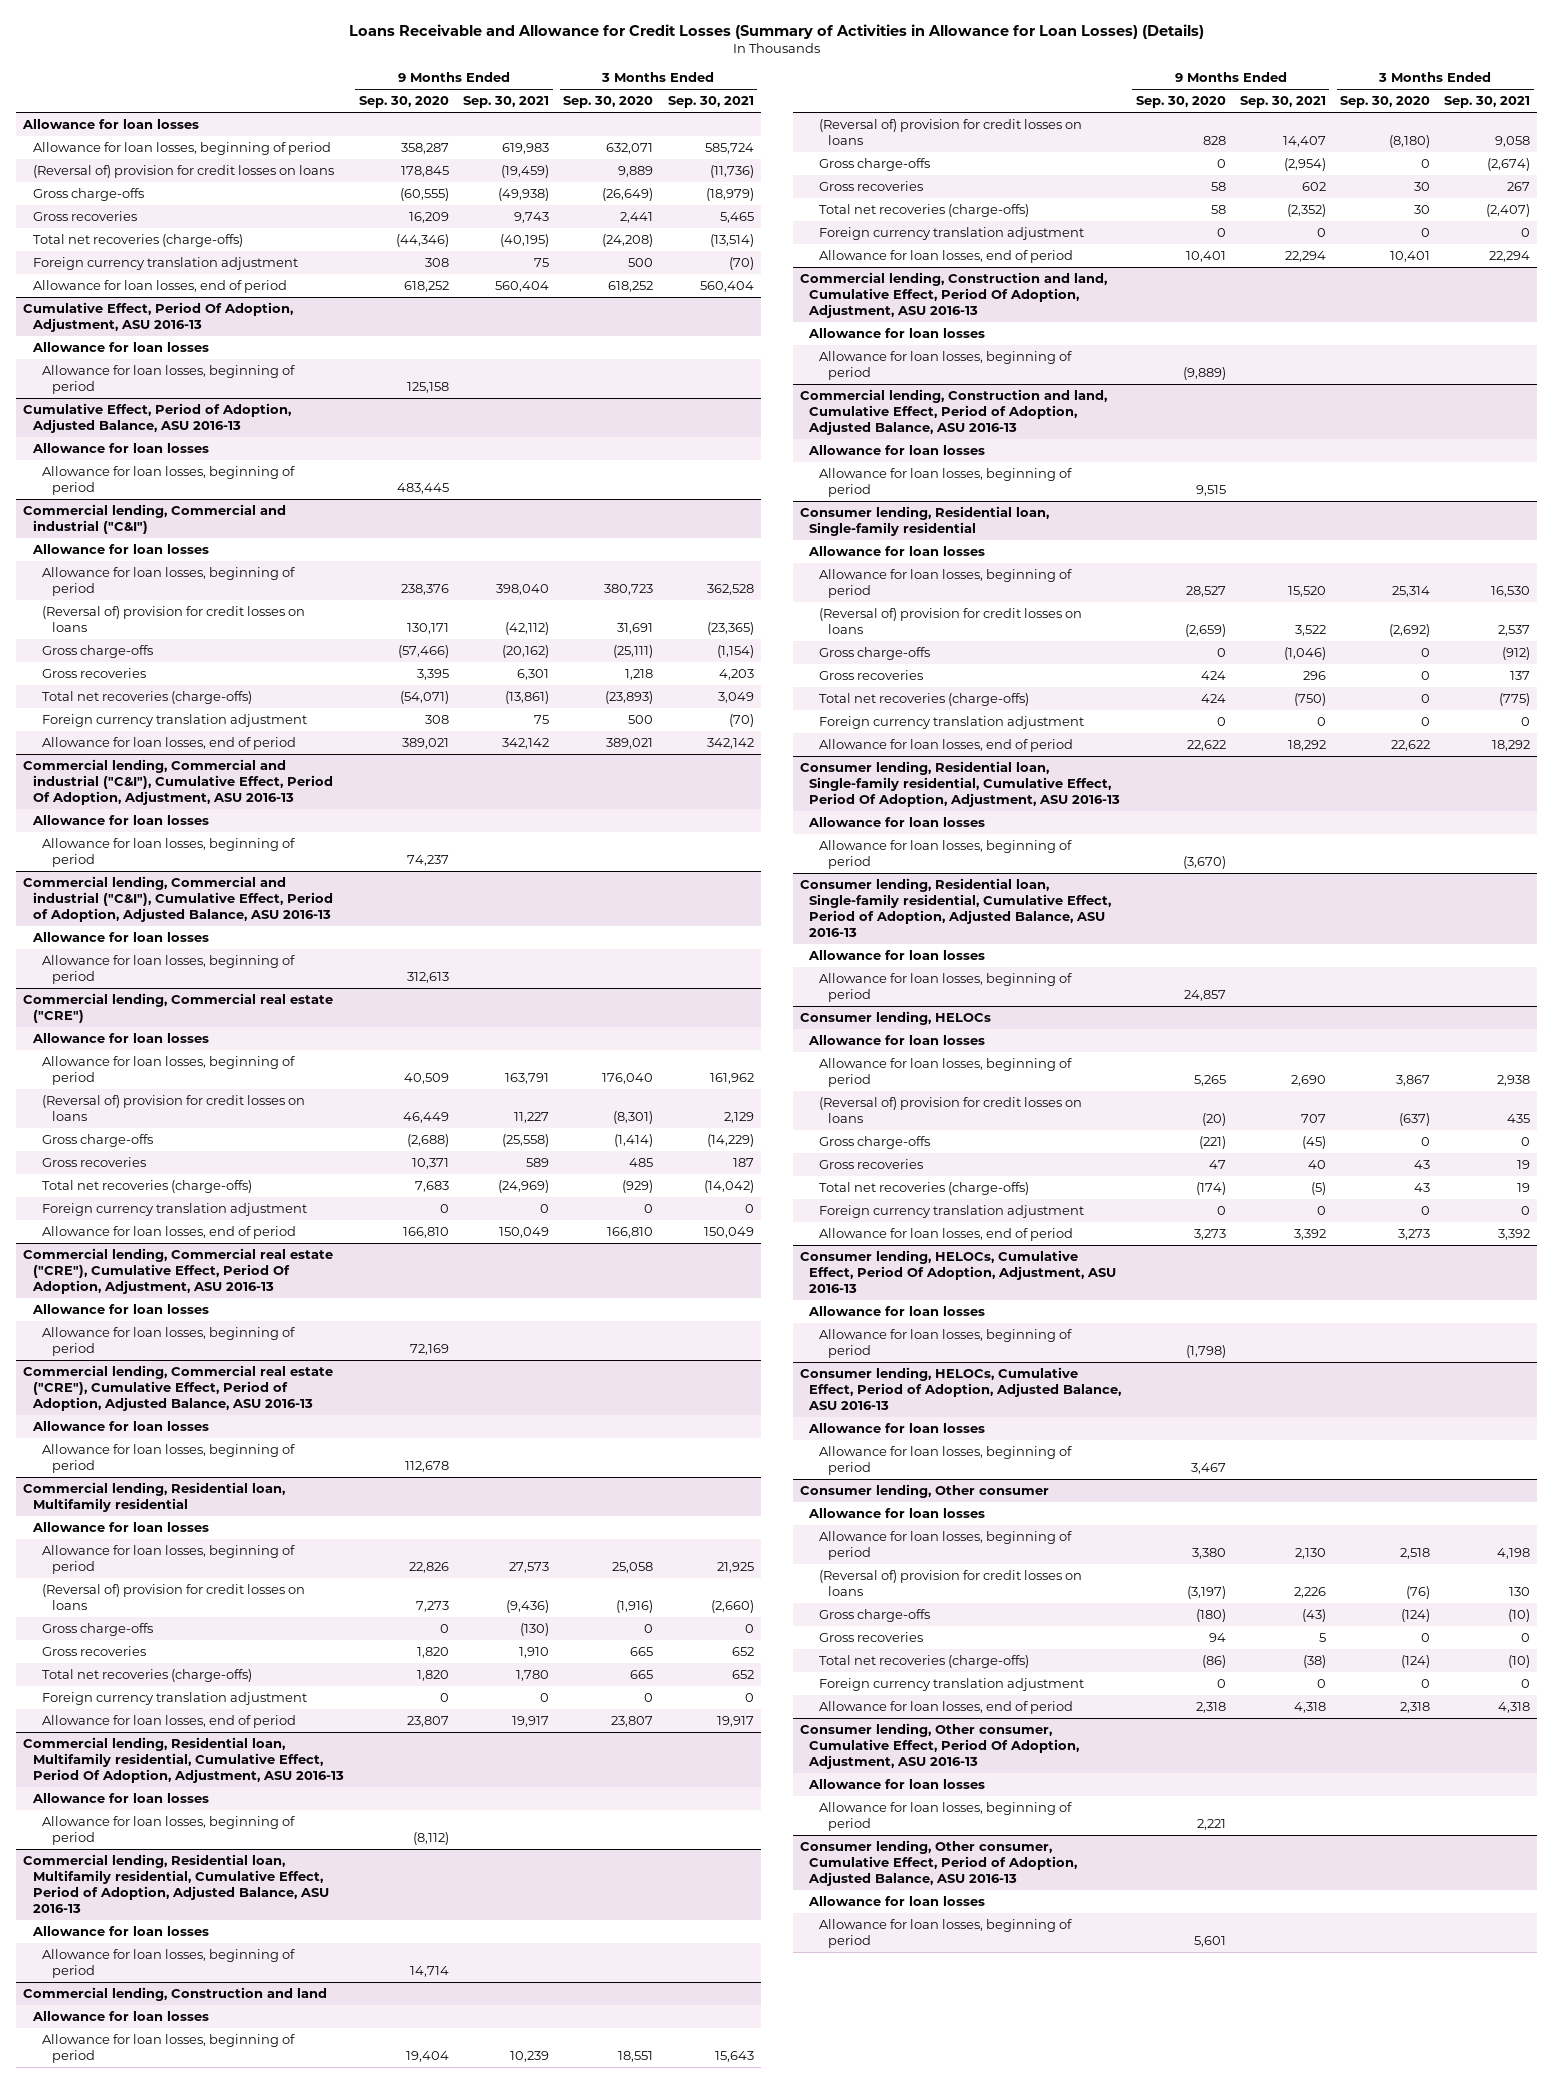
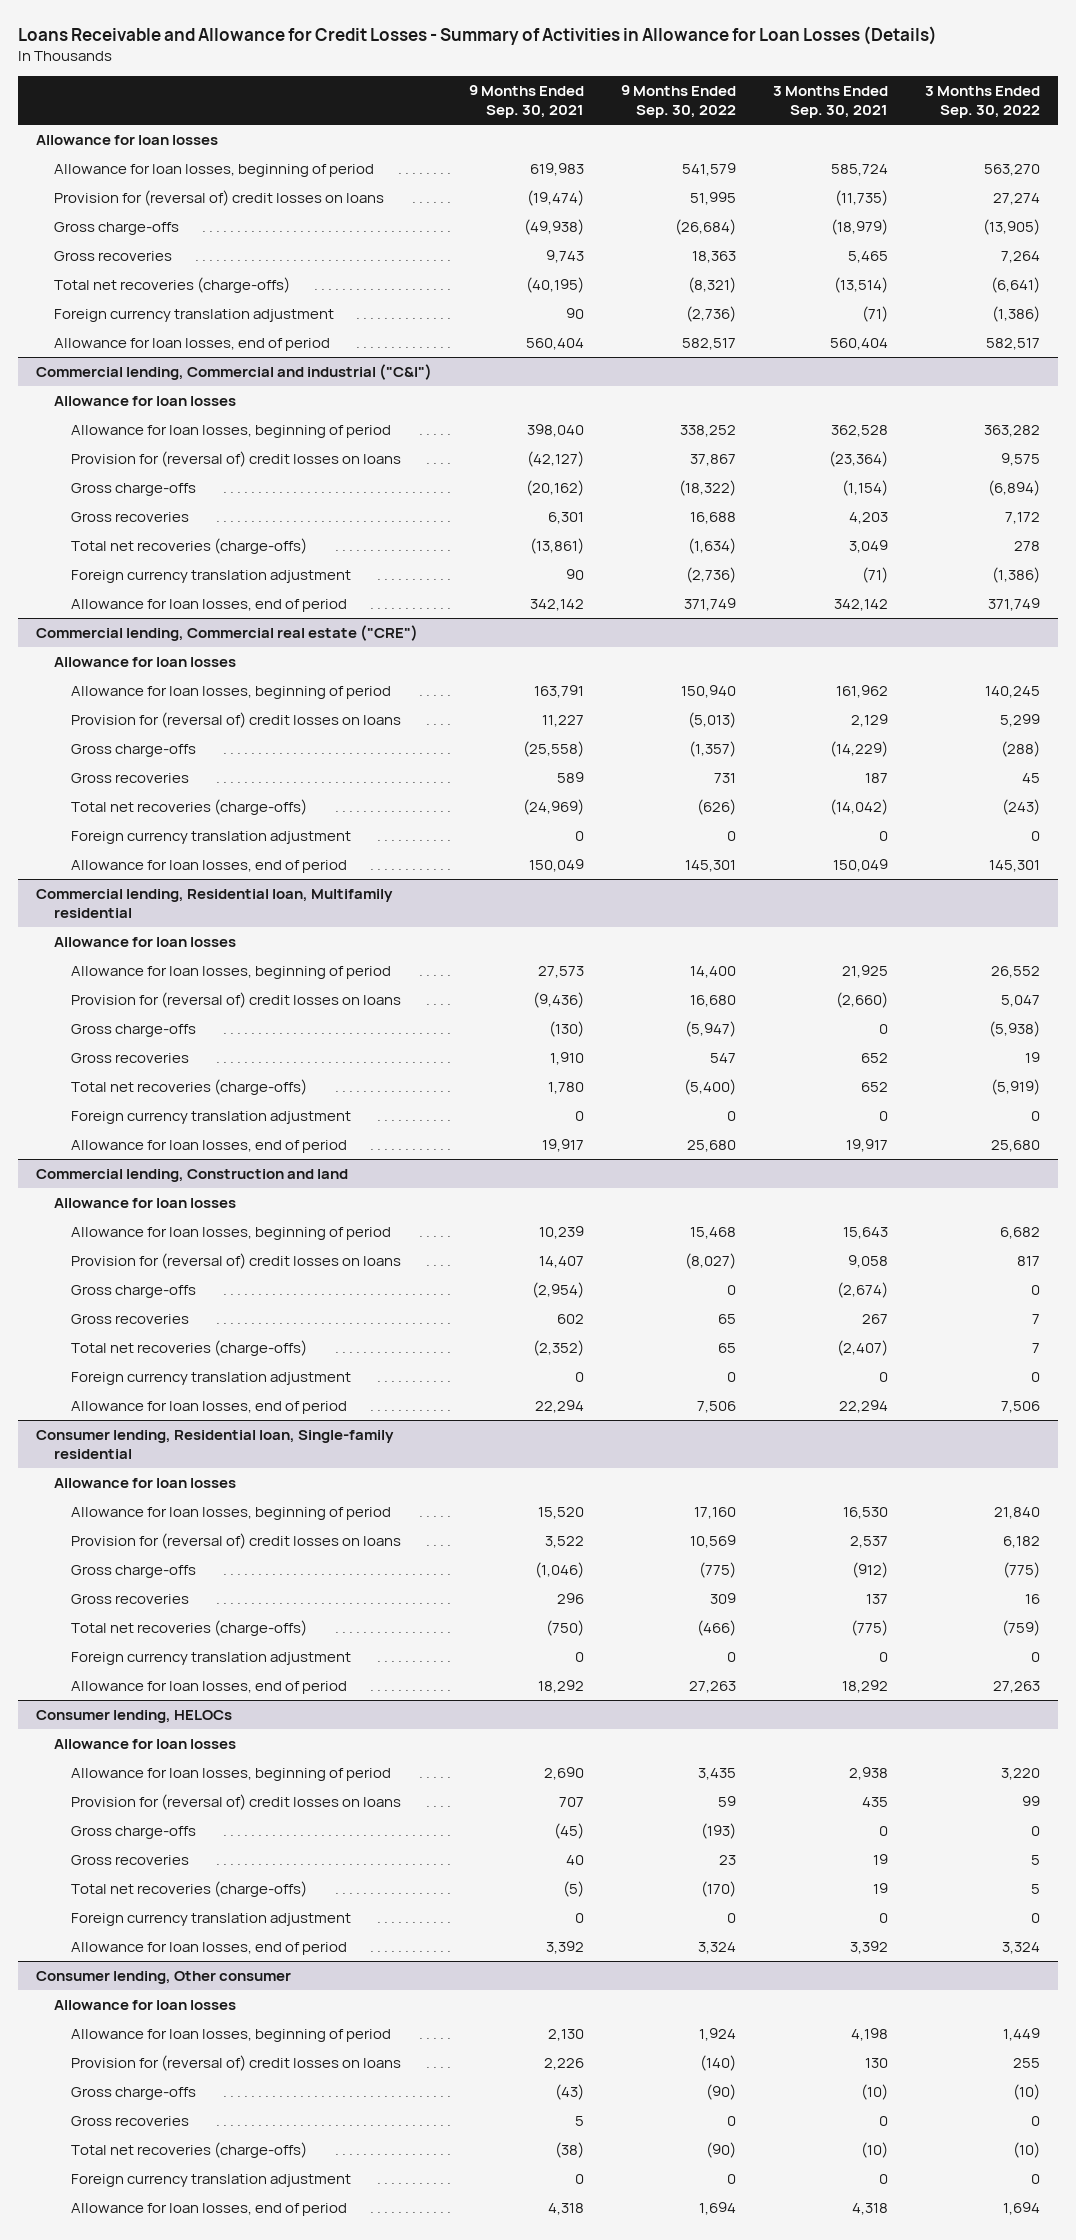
[348,23,1204,39] Loans Receivable and Allowance for Credit Losses (Summary of Activities in Allowance for Loan Losses) (Details) -> [17,26,937,46] Loans Receivable and Allowance for Credit Losses - Summary of Activities in Allowance for Loan Losses (Details)
[358,96,449,109] Sep. 30, 2020 -> none
[563,96,654,109] Sep. 30, 2020 -> none
none -> [621,85,737,119] 9 Months Ended Sep. 30, 2022
none -> [924,86,1040,119] 3 Months Ended Sep. 30, 2022
[32,165,334,179] (Reversal of) provision for credit losses on loans -> [53,190,384,207] Provision for (reversal of) credit losses on loans
[501,165,550,179] (19,459) -> [527,190,585,207] (19,474)
[709,165,754,179] (11,736) -> [834,190,888,207] (11,735)
[534,258,550,268] 75 -> [566,308,585,320] 90
[728,257,754,271] (70) -> [861,306,888,323] (71)
[23,302,294,333] Cumulative Effect, Period Of Adoption, Adjustment, ASU 2016-13 -> none
[31,342,209,353] Allowance for loan losses -> none
[42,365,296,395] Allowance for loan losses, beginning of period -> none
[23,403,292,434] Cumulative Effect, Period of Adoption, Adjusted Balance, ASU 2016-13 -> none
[31,443,209,454] Allowance for loan losses -> none
[42,466,296,496] Allowance for loan losses, beginning of period -> none
[42,606,306,633] (Reversal of) provision for credit losses on loans -> [71,451,402,468] Provision for (reversal of) credit losses on loans
[505,622,550,636] (42,112) -> [527,451,585,468] (42,127)
[706,622,754,636] (23,365) -> [828,451,888,468] (23,364)
[534,715,550,725] 75 -> [566,569,585,581] 90
[728,714,754,728] (70) -> [861,567,888,584] (71)
[23,759,333,805] Commercial lending, Commercial and industrial ("C&I"), Cumulative Effect, Period Of Adoption, Adjustment, ASU 2016-13 -> none
[31,815,209,826] Allowance for loan losses -> none
[42,838,296,868] Allowance for loan losses, beginning of period -> none
[23,876,333,922] Commercial lending, Commercial and industrial ("C&I"), Cumulative Effect, Period of Adoption, Adjusted Balance, ASU 2016-13 -> none
[31,932,209,943] Allowance for loan losses -> none
[42,955,296,985] Allowance for loan losses, beginning of period -> none
[42,1095,306,1122] (Reversal of) provision for credit losses on loans -> [71,712,402,729] Provision for (reversal of) credit losses on loans
[23,1248,334,1294] Commercial lending, Commercial real estate ("CRE"), Cumulative Effect, Period Of Adoption, Adjustment, ASU 2016-13 -> none
[31,1304,209,1315] Allowance for loan losses -> none
[42,1327,296,1357] Allowance for loan losses, beginning of period -> none
[23,1365,334,1411] Commercial lending, Commercial real estate ("CRE"), Cumulative Effect, Period of Adoption, Adjusted Balance, ASU 2016-13 -> none
[31,1421,209,1432] Allowance for loan losses -> none
[42,1444,296,1474] Allowance for loan losses, beginning of period -> none
[42,1584,306,1611] (Reversal of) provision for credit losses on loans -> [71,992,402,1009] Provision for (reversal of) credit losses on loans
[23,1737,344,1783] Commercial lending, Residential loan, Multifamily residential, Cumulative Effect, Period Of Adoption, Adjustment, ASU 2016-13 -> none
[31,1793,209,1804] Allowance for loan losses -> none
[42,1816,296,1846] Allowance for loan losses, beginning of period -> none
[23,1854,329,1913] Commercial lending, Residential loan, Multifamily residential, Cumulative Effect, Period of Adoption, Adjusted Balance, ASU 2016-13 -> none
[31,1926,209,1937] Allowance for loan losses -> none
[42,1949,296,1979] Allowance for loan losses, beginning of period -> none
[818,119,1082,146] (Reversal of) provision for credit losses on loans -> [71,1253,402,1270] Provision for (reversal of) credit losses on loans
[799,272,1107,318] Commercial lending, Construction and land, Cumulative Effect, Period Of Adoption, Adjustment, ASU 2016-13 -> none
[808,328,986,339] Allowance for loan losses -> none
[818,351,1072,381] Allowance for loan losses, beginning of period -> none
[799,389,1107,435] Commercial lending, Construction and land, Cumulative Effect, Period of Adoption, Adjusted Balance, ASU 2016-13 -> none
[808,445,986,456] Allowance for loan losses -> none
[818,468,1072,498] Allowance for loan losses, beginning of period -> none
[818,608,1082,635] (Reversal of) provision for credit losses on loans -> [71,1533,402,1550] Provision for (reversal of) credit losses on loans
[799,761,1121,807] Consumer lending, Residential loan, Single-family residential, Cumulative Effect, Period Of Adoption, Adjustment, ASU 2016-13 -> none
[808,817,986,828] Allowance for loan losses -> none
[818,840,1072,870] Allowance for loan losses, beginning of period -> none
[799,878,1112,937] Consumer lending, Residential loan, Single-family residential, Cumulative Effect, Period of Adoption, Adjusted Balance, ASU 2016-13 -> none
[808,950,986,961] Allowance for loan losses -> none
[818,973,1072,1003] Allowance for loan losses, beginning of period -> none
[818,1097,1082,1124] (Reversal of) provision for credit losses on loans -> [71,1794,402,1811] Provision for (reversal of) credit losses on loans
[799,1250,1117,1293] Consumer lending, HELOCs, Cumulative Effect, Period Of Adoption, Adjustment, ASU 2016-13 -> none
[808,1306,986,1317] Allowance for loan losses -> none
[818,1329,1072,1359] Allowance for loan losses, beginning of period -> none
[799,1367,1122,1410] Consumer lending, HELOCs, Cumulative Effect, Period of Adoption, Adjusted Balance, ASU 2016-13 -> none
[808,1423,986,1434] Allowance for loan losses -> none
[818,1446,1072,1476] Allowance for loan losses, beginning of period -> none
[818,1570,1082,1597] (Reversal of) provision for credit losses on loans -> [71,2055,402,2072] Provision for (reversal of) credit losses on loans
[799,1723,1080,1769] Consumer lending, Other consumer, Cumulative Effect, Period Of Adoption, Adjustment, ASU 2016-13 -> none
[808,1779,986,1790] Allowance for loan losses -> none
[818,1802,1072,1832] Allowance for loan losses, beginning of period -> none
[799,1840,1078,1886] Consumer lending, Other consumer, Cumulative Effect, Period of Adoption, Adjusted Balance, ASU 2016-13 -> none
[808,1896,986,1907] Allowance for loan losses -> none
[818,1919,1072,1949] Allowance for loan losses, beginning of period -> none

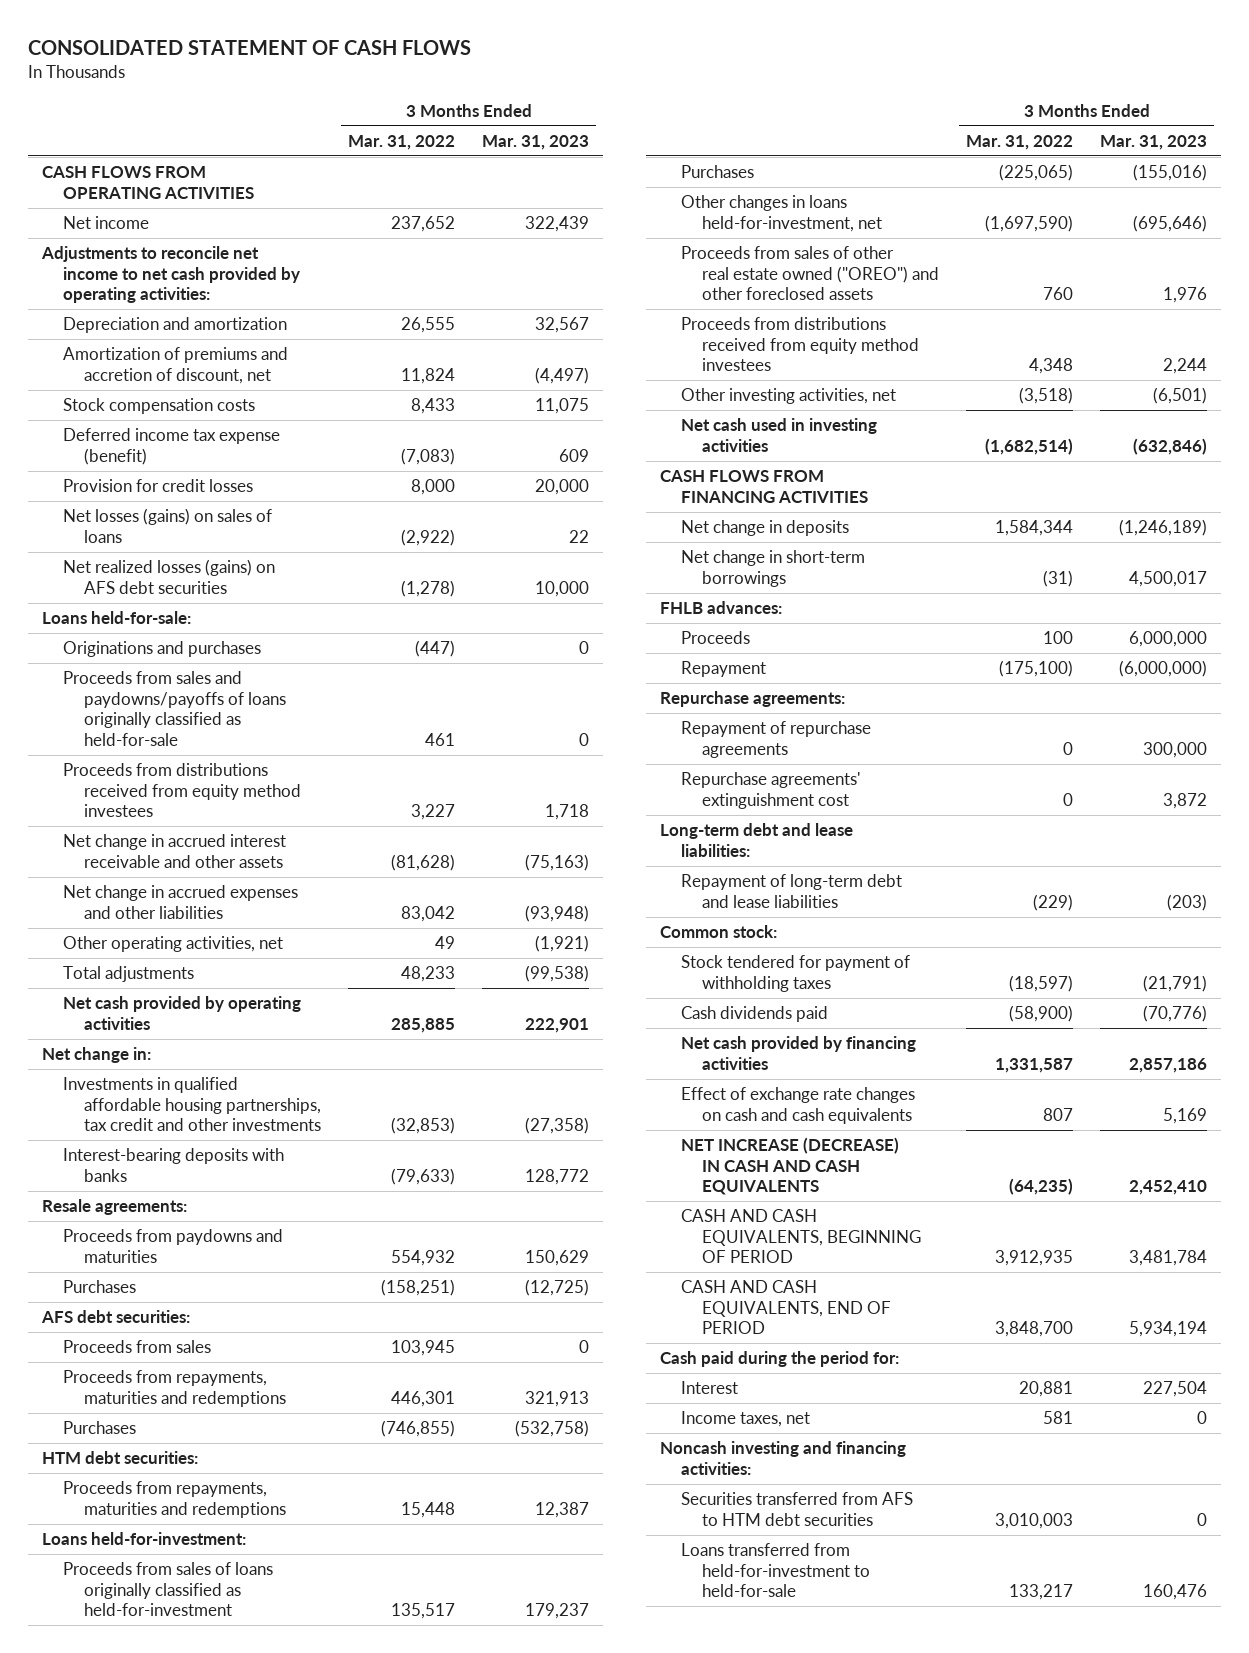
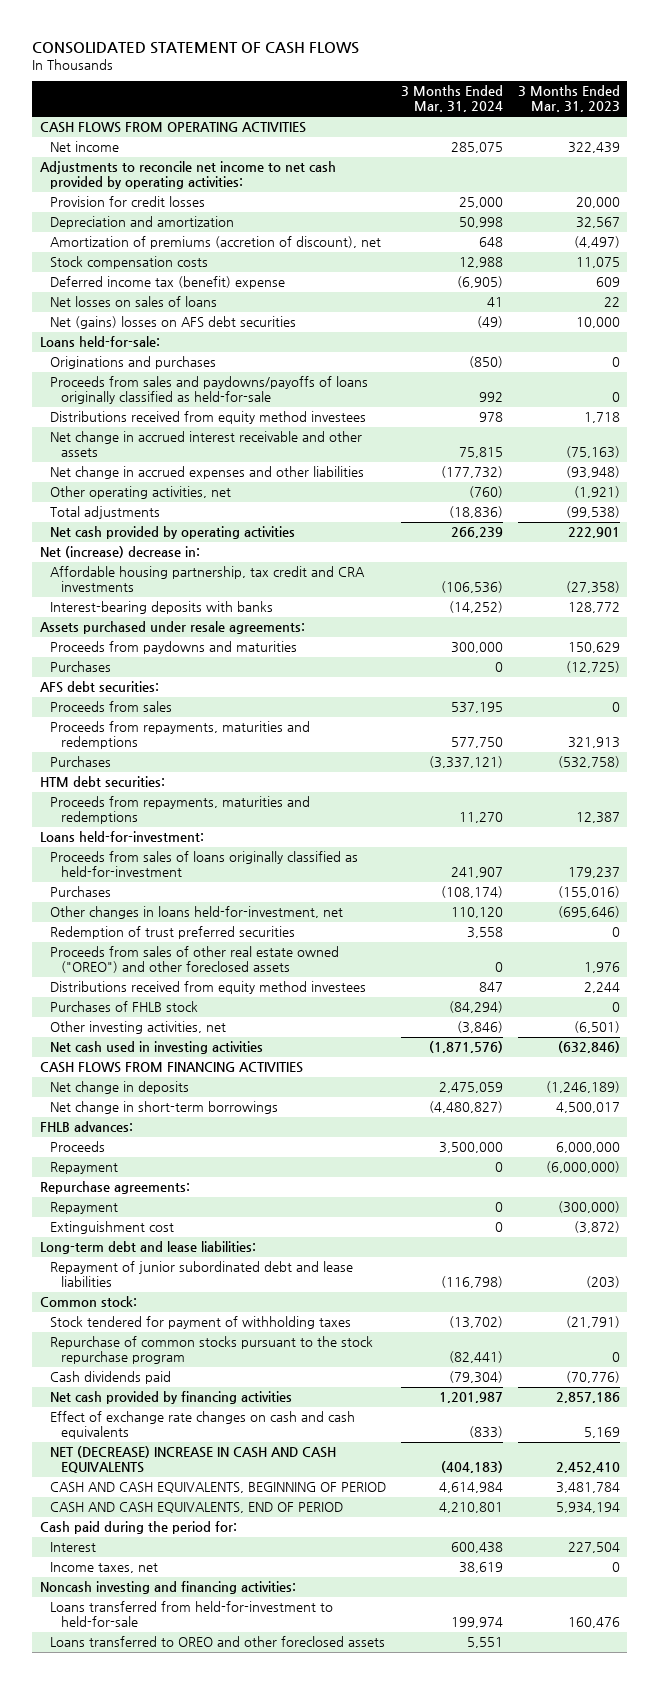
[348,134,456,150] Mar. 31, 2022 -> none
none -> [400,85,503,113] 3 Months Ended Mar. 31, 2024
[62,479,253,493] Provision for credit losses -> [50,196,206,208] Provision for credit losses
[62,347,288,384] Amortization of premiums and accretion of discount, net -> [50,236,382,250] Amortization of premiums (accretion of discount), net
[62,428,280,465] Deferred income tax expense (benefit) -> [50,276,286,290] Deferred income tax (benefit) expense
[62,508,272,543] Net losses (gains) on sales of loans -> [50,296,218,308] Net losses on sales of loans
[62,559,275,594] Net realized losses (gains) on AFS debt securities -> [50,316,297,330] Net (gains) losses on AFS debt securities
[62,763,301,818] Proceeds from distributions received from equity method investees -> [50,411,367,425] Distributions received from equity method investees
[41,1047,151,1064] Net change in: -> [39,546,200,559] Net (increase) decrease in:
[62,1077,321,1132] Investments in qualified affordable housing partnerships, tax credit and other investments -> [50,566,366,593] Affordable housing partnership, tax credit and CRA investments
[41,1199,187,1216] Resale agreements: -> [39,621,305,635] Assets purchased under resale agreements:
none -> [50,926,296,940] Redemption of trust preferred securities
[680,317,919,372] Proceeds from distributions received from equity method investees -> [50,981,367,995] Distributions received from equity method investees
none -> [50,1001,199,1013] Purchases of FHLB stock
[680,721,871,758] Repayment of repurchase agreements -> [50,1202,119,1215] Repayment
[1143,741,1208,758] 300,000 -> [557,1201,620,1214] (300,000)
[680,772,860,809] Repurchase agreements' extinguishment cost -> [50,1221,175,1235] Extinguishment cost
[1163,792,1208,809] 3,872 -> [573,1221,620,1234] (3,872)
[680,874,902,908] Repayment of long-term debt and lease liabilities -> [50,1261,354,1288] Repayment of junior subordinated debt and lease liabilities
none -> [50,1336,374,1365] Repurchase of common stocks pursuant to the stock repurchase program
[680,1137,899,1196] NET INCREASE (DECREASE) IN CASH AND CASH EQUIVALENTS -> [50,1446,337,1474] NET (DECREASE) INCREASE IN CASH AND CASH EQUIVALENTS
[680,1492,913,1526] Securities transferred from AFS to HTM debt securities -> none
none -> [50,1636,386,1648] Loans transferred to OREO and other foreclosed assets

